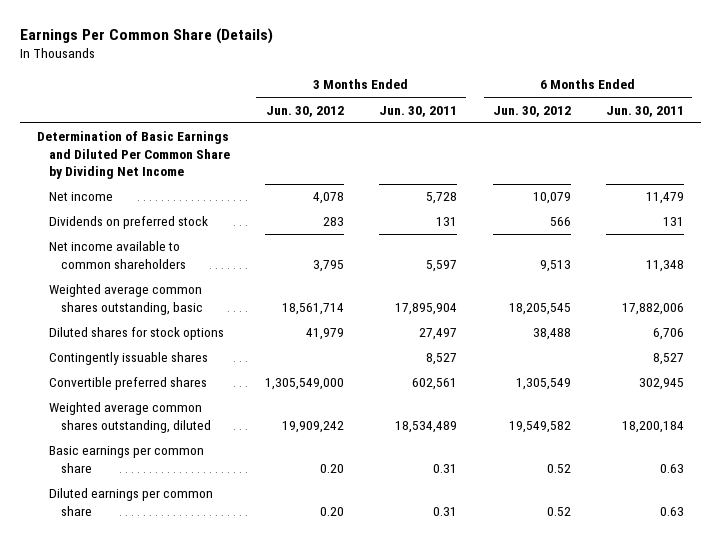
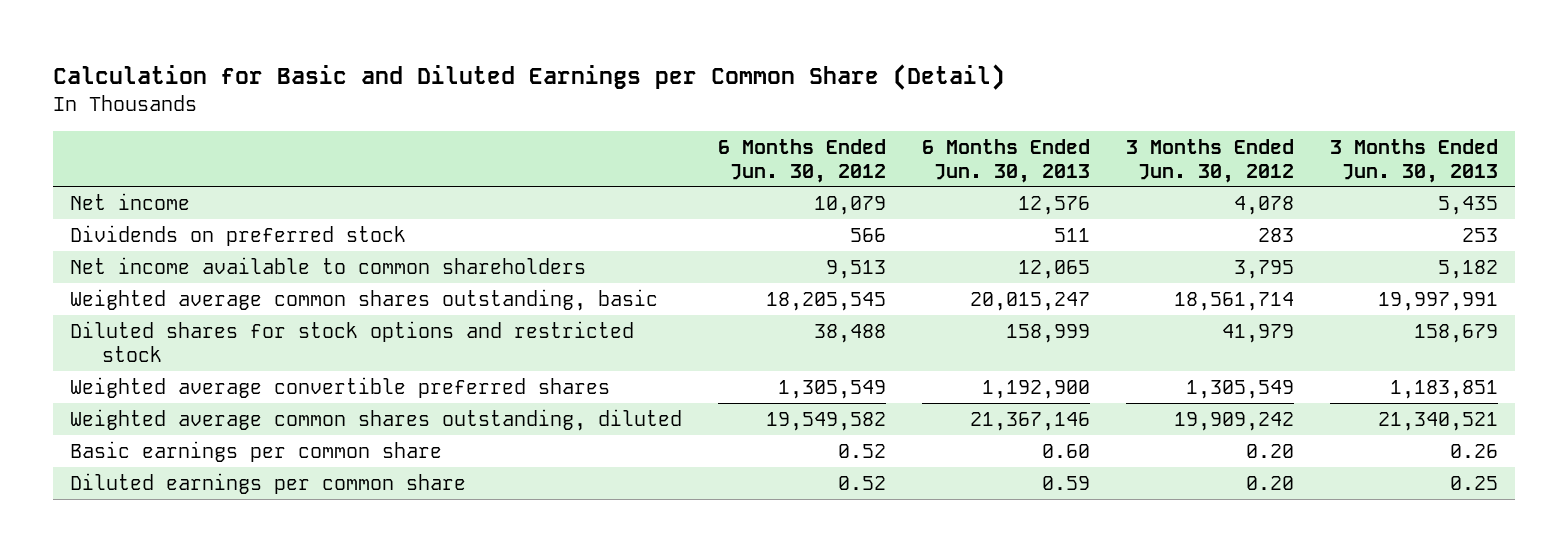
[19,28,273,45] Earnings Per Common Share (Details) -> [52,63,1005,90] Calculation for Basic and Diluted Earnings per Common Share (Detail)
[379,105,458,117] Jun. 30, 2011 -> none
[605,105,684,117] Jun. 30, 2011 -> none
none -> [921,138,1090,183] 6 Months Ended Jun. 30, 2013
none -> [1329,138,1498,183] 3 Months Ended Jun. 30, 2013
[37,131,231,180] Determination of Basic Earnings and Diluted Per Common Share by Dividing Net Income -> none
[49,352,209,366] Contingently issuable shares -> none
[49,327,225,341] Diluted shares for stock options -> [70,320,635,362] Diluted shares for stock options and restricted stock
[49,377,208,391] Convertible preferred shares -> [70,376,611,398] Weighted average convertible preferred shares
[265,378,345,391] 1,305,549,000 -> [1185,379,1294,399] 1,305,549

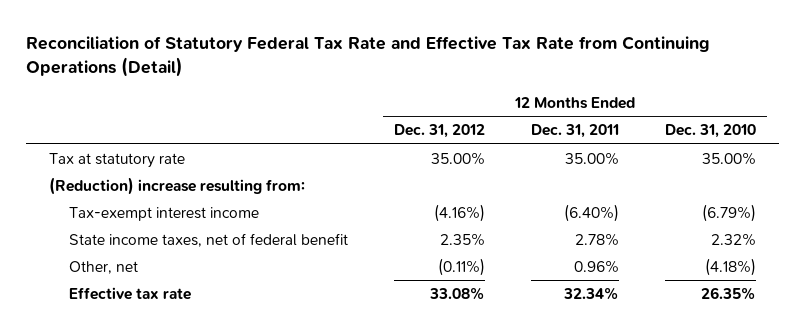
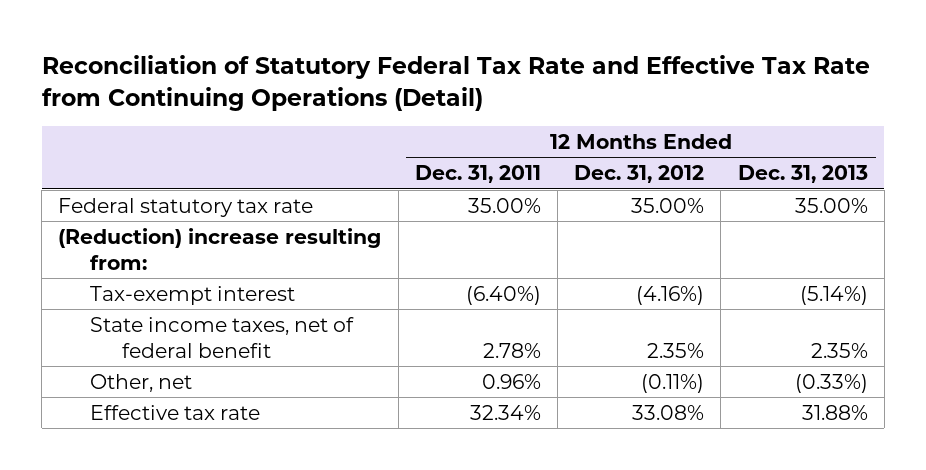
[664,124,756,139] Dec. 31, 2010 -> none
none -> [737,165,868,184] Dec. 31, 2013
[48,152,185,168] Tax at statutory rate -> [58,197,314,217] Federal statutory tax rate
[69,206,260,221] Tax-exempt interest income -> [90,285,296,305] Tax-exempt interest

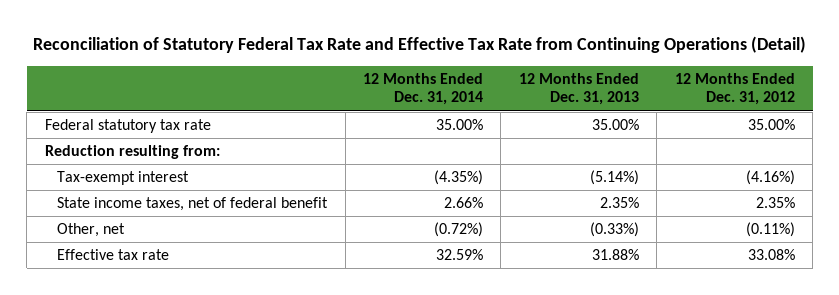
[414,165,541,184] Dec. 31, 2011 -> none
none -> [363,72,484,106] 12 Months Ended Dec. 31, 2014
[58,227,382,270] (Reduction) increase resulting from: -> [44,145,220,160] Reduction resulting from:

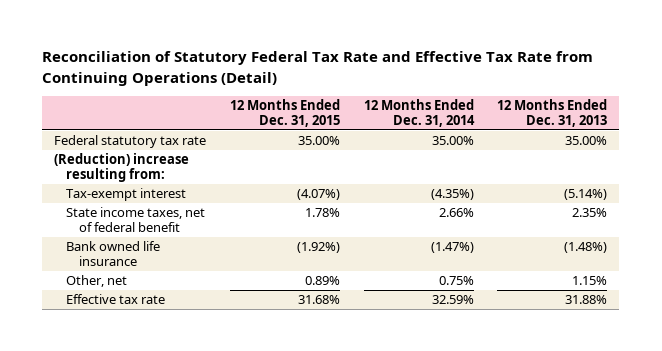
[674,72,795,106] 12 Months Ended Dec. 31, 2012 -> none
none -> [229,98,340,127] 12 Months Ended Dec. 31, 2015
[44,145,220,160] Reduction resulting from: -> [54,153,190,183] (Reduction) increase resulting from:
none -> [66,241,161,267] Bank owned life insurance
[434,222,484,238] (0.72%) -> [438,276,474,286] 0.75%
[589,222,639,238] (0.33%) -> [572,276,608,286] 1.15%

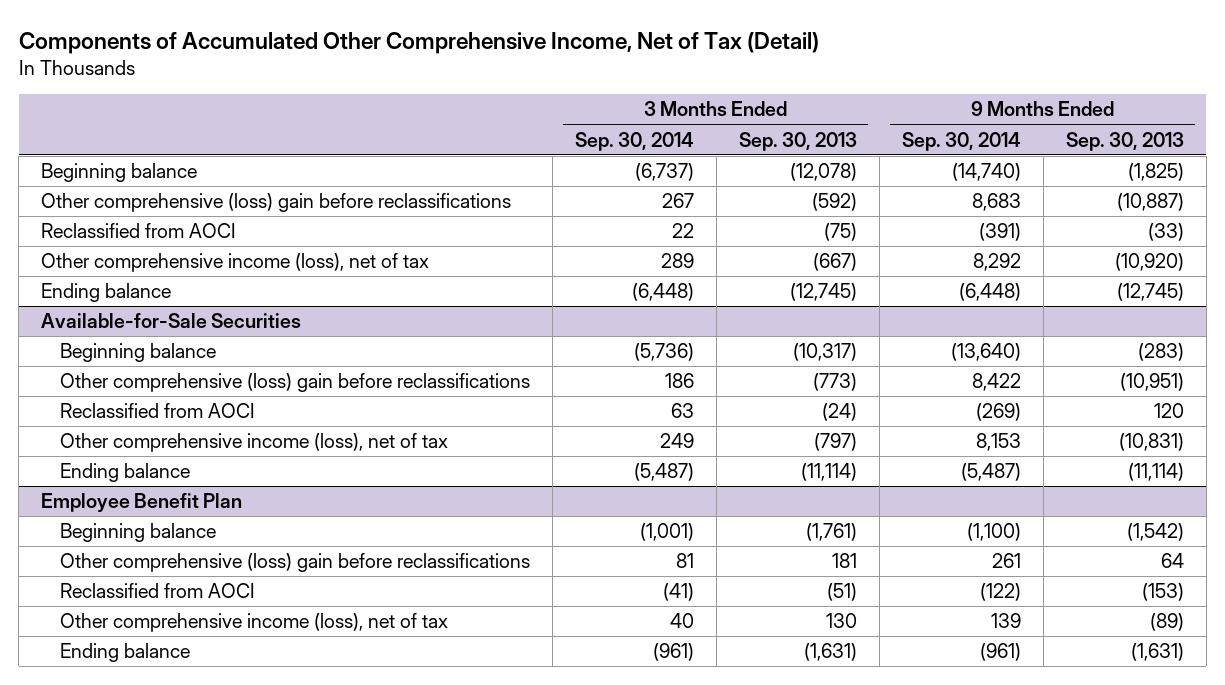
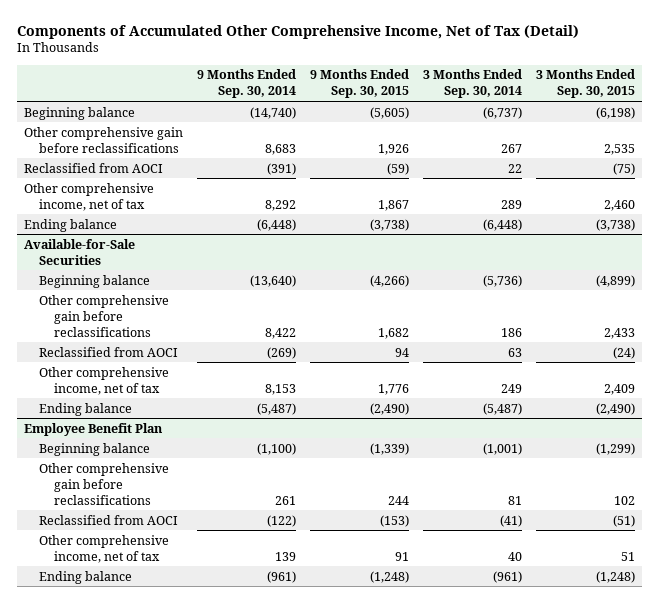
[738,131,857,151] Sep. 30, 2013 -> none
[1065,131,1184,151] Sep. 30, 2013 -> none
none -> [310,69,410,99] 9 Months Ended Sep. 30, 2015
none -> [536,69,636,99] 3 Months Ended Sep. 30, 2015
[41,193,512,213] Other comprehensive (loss) gain before reclassifications -> [23,126,183,153] Other comprehensive gain before reclassifications
[41,253,430,273] Other comprehensive income (loss), net of tax -> [23,182,154,211] Other comprehensive income, net of tax
[59,373,530,393] Other comprehensive (loss) gain before reclassifications -> [38,294,169,337] Other comprehensive gain before reclassifications
[59,433,448,453] Other comprehensive income (loss), net of tax -> [38,366,169,395] Other comprehensive income, net of tax
[59,553,530,573] Other comprehensive (loss) gain before reclassifications -> [38,462,169,505] Other comprehensive gain before reclassifications
[59,613,448,633] Other comprehensive income (loss), net of tax -> [38,534,169,563] Other comprehensive income, net of tax

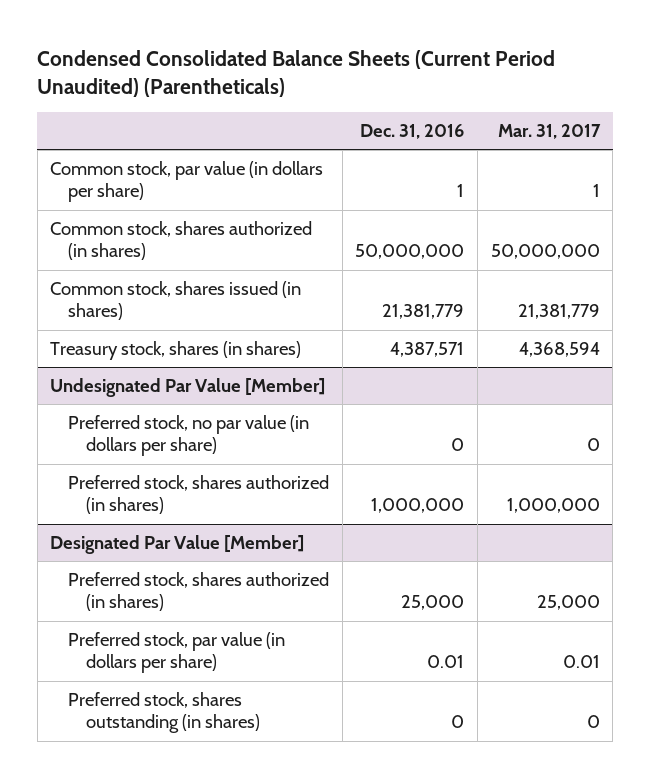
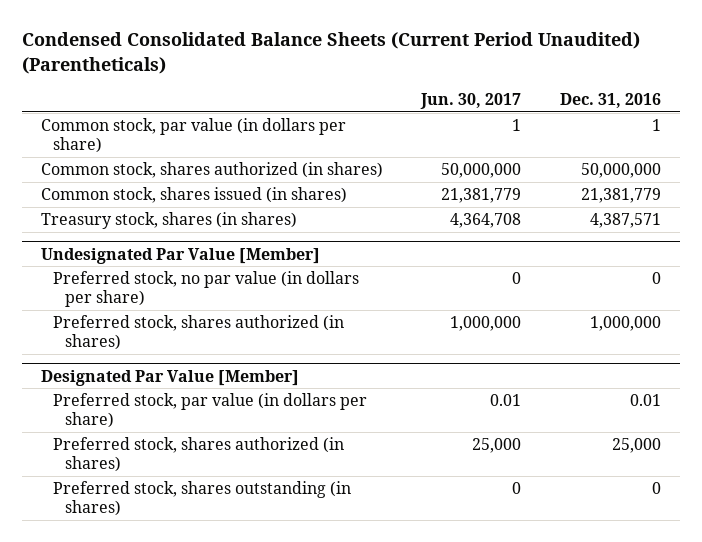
[497,124,601,140] Mar. 31, 2017 -> none
none -> [420,92,522,109] Jun. 30, 2017
[68,571,330,612] Preferred stock, shares authorized (in shares) -> [52,437,344,473] Preferred stock, shares authorized (in shares)

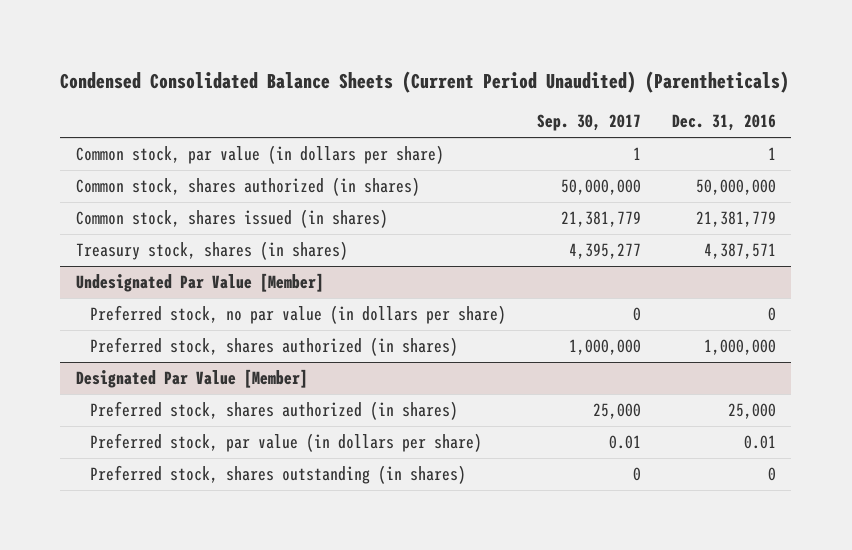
[420,92,522,109] Jun. 30, 2017 -> none
none -> [536,114,641,132] Sep. 30, 2017
[52,393,367,429] Preferred stock, par value (in dollars per share) -> [89,433,482,453] Preferred stock, par value (in dollars per share)

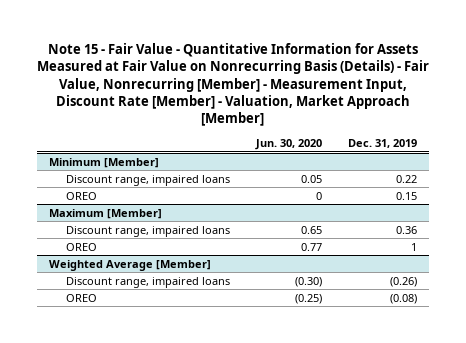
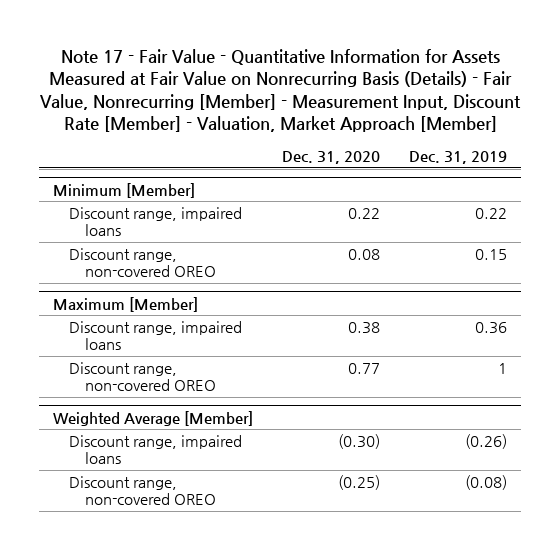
[37,43,430,127] Note 15 - Fair Value - Quantitative Information for Assets Measured at Fair Value on Nonrecurring Basis (Details) - Fair Value, Nonrecurring [Member] - Measurement Input, Discount Rate [Member] - Valuation, Market Approach [Member] -> [40,48,522,133] Note 17 - Fair Value - Quantitative Information for Assets Measured at Fair Value on Nonrecurring Basis (Details) - Fair Value, Nonrecurring [Member] - Measurement Input, Discount Rate [Member] - Valuation, Market Approach [Member]
[255,139,323,151] Jun. 30, 2020 -> none
none -> [282,150,381,164] Dec. 31, 2020
[66,191,98,200] OREO -> [69,247,216,278] Discount range, non-covered OREO
[66,242,98,251] OREO -> [69,361,216,392] Discount range, non-covered OREO
[66,293,98,302] OREO -> [69,475,216,506] Discount range, non-covered OREO

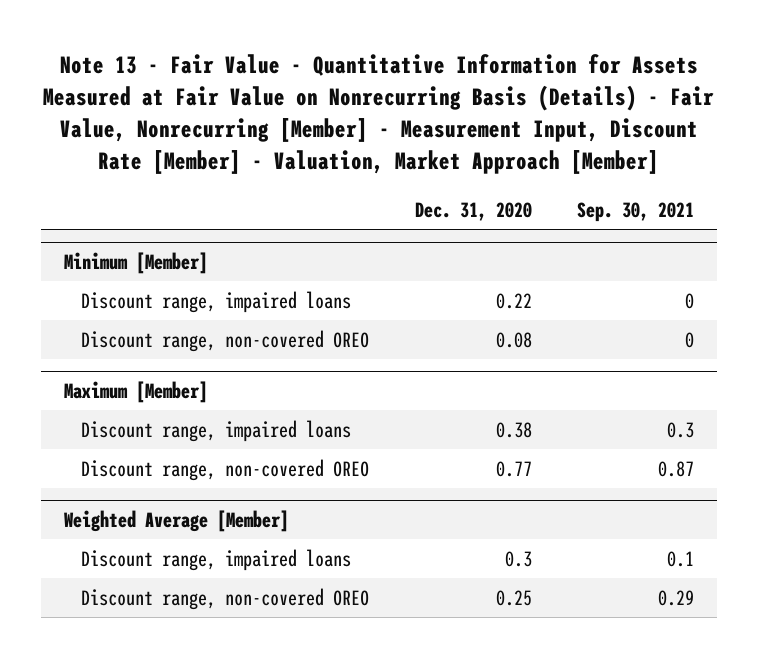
[40,48,522,133] Note 17 - Fair Value - Quantitative Information for Assets Measured at Fair Value on Nonrecurring Basis (Details) - Fair Value, Nonrecurring [Member] - Measurement Input, Discount Rate [Member] - Valuation, Market Approach [Member] -> [43,54,715,175] Note 13 - Fair Value - Quantitative Information for Assets Measured at Fair Value on Nonrecurring Basis (Details) - Fair Value, Nonrecurring [Member] - Measurement Input, Discount Rate [Member] - Valuation, Market Approach [Member]
[408,150,507,164] Dec. 31, 2019 -> none
none -> [577,201,695,222] Sep. 30, 2021
[338,433,381,449] (0.30) -> [504,550,532,567] 0.3
[338,474,381,490] (0.25) -> [495,589,532,606] 0.25

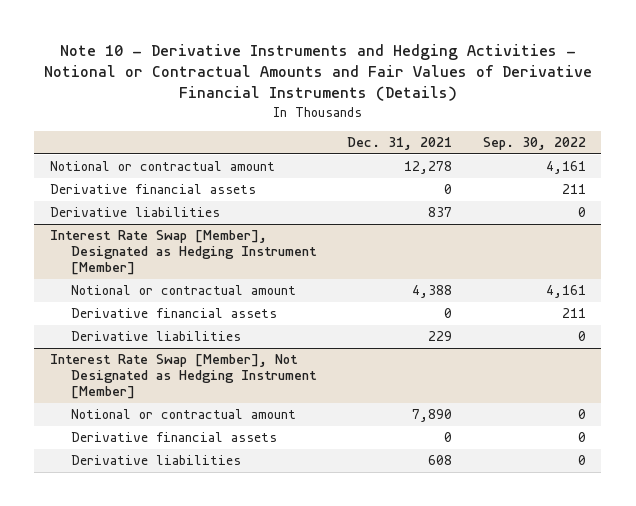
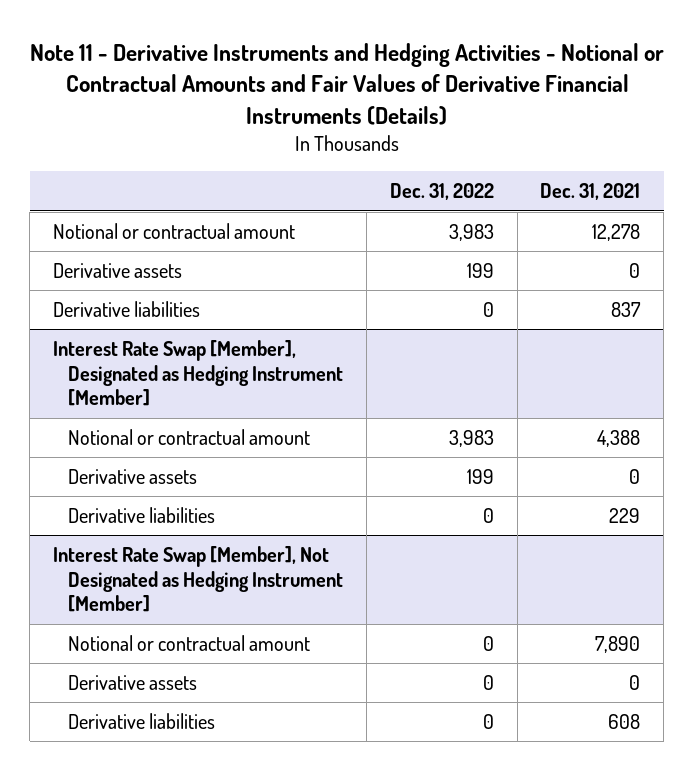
[43,43,592,102] Note 10 - Derivative Instruments and Hedging Activities - Notional or Contractual Amounts and Fair Values of Derivative Financial Instruments (Details) -> [29,42,664,125] Note 11 - Derivative Instruments and Hedging Activities - Notional or Contractual Amounts and Fair Values of Derivative Financial Instruments (Details)
[482,136,586,150] Sep. 30, 2022 -> none
none -> [389,183,494,201] Dec. 31, 2022
[49,184,256,195] Derivative financial assets -> [52,263,182,279] Derivative assets
[70,308,277,319] Derivative financial assets -> [67,469,197,485] Derivative assets
[70,432,277,443] Derivative financial assets -> [67,675,197,691] Derivative assets

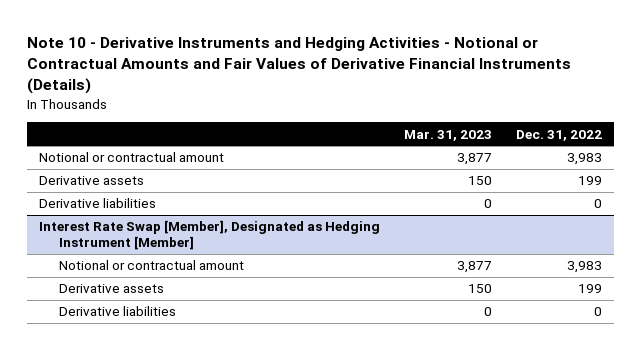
[29,42,664,125] Note 11 - Derivative Instruments and Hedging Activities - Notional or Contractual Amounts and Fair Values of Derivative Financial Instruments (Details) -> [27,37,572,95] Note 10 - Derivative Instruments and Hedging Activities - Notional or Contractual Amounts and Fair Values of Derivative Financial Instruments (Details)
[540,183,641,201] Dec. 31, 2021 -> none
none -> [403,129,492,141] Mar. 31, 2023
[52,546,343,613] Interest Rate Swap [Member], Not Designated as Hedging Instrument [Member] -> none
[67,635,310,652] Notional or contractual amount -> none
[67,675,197,691] Derivative assets -> none
[67,713,215,730] Derivative liabilities -> none

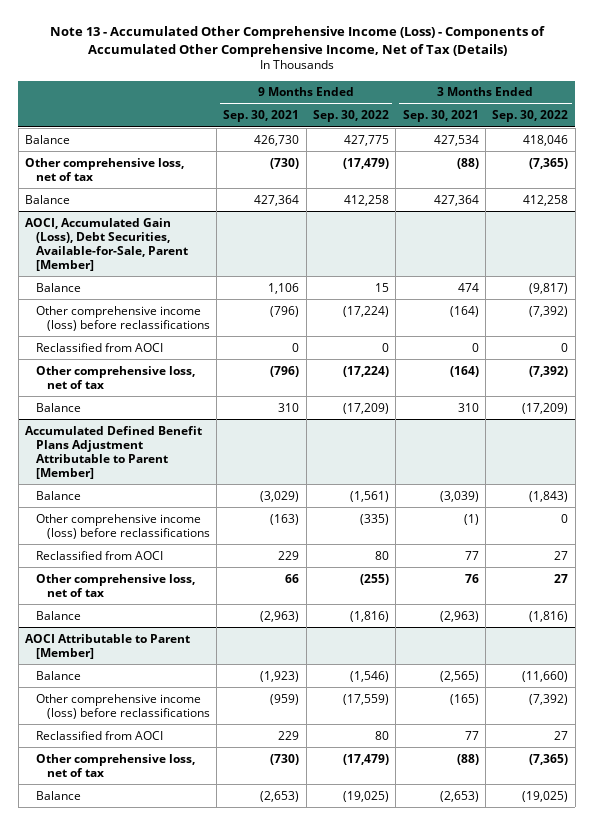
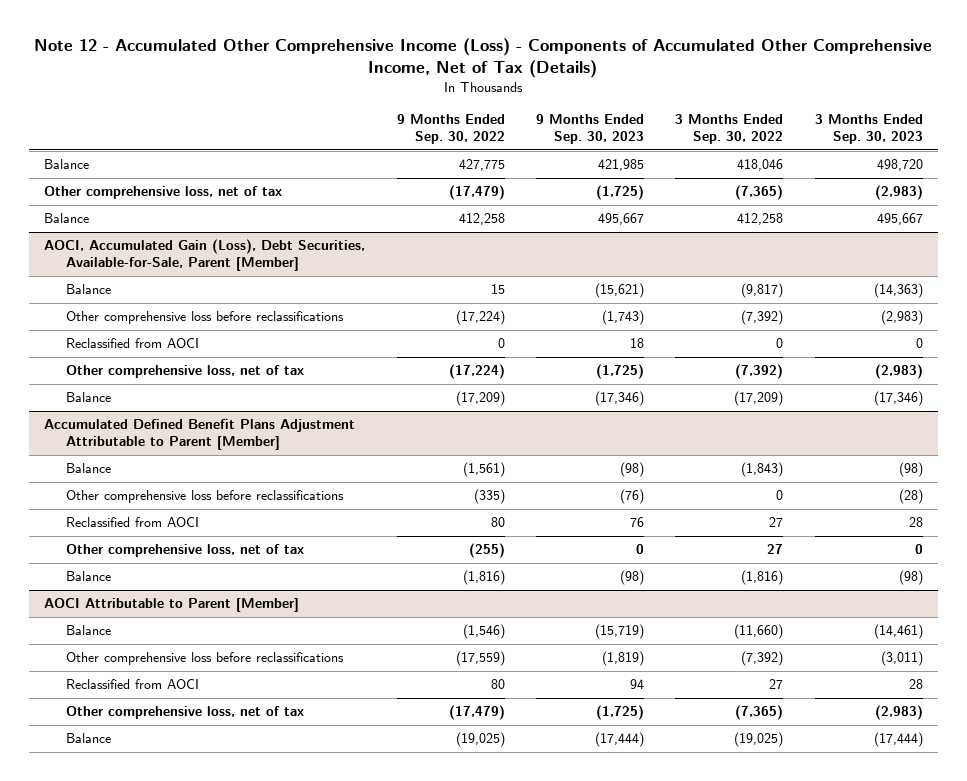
[49,26,545,57] Note 13 - Accumulated Other Comprehensive Income (Loss) - Components of Accumulated Other Comprehensive Income, Net of Tax (Details) -> [34,37,933,78] Note 12 - Accumulated Other Comprehensive Income (Loss) - Components of Accumulated Other Comprehensive Income, Net of Tax (Details)
[223,110,300,123] Sep. 30, 2021 -> none
[402,110,479,123] Sep. 30, 2021 -> none
none -> [535,114,644,145] 9 Months Ended Sep. 30, 2023
none -> [814,114,923,145] 3 Months Ended Sep. 30, 2023
[35,305,210,331] Other comprehensive income (loss) before reclassifications -> [65,311,344,325] Other comprehensive loss before reclassifications
[35,513,210,539] Other comprehensive income (loss) before reclassifications -> [65,490,344,504] Other comprehensive loss before reclassifications
[35,693,210,719] Other comprehensive income (loss) before reclassifications -> [65,652,344,666] Other comprehensive loss before reclassifications

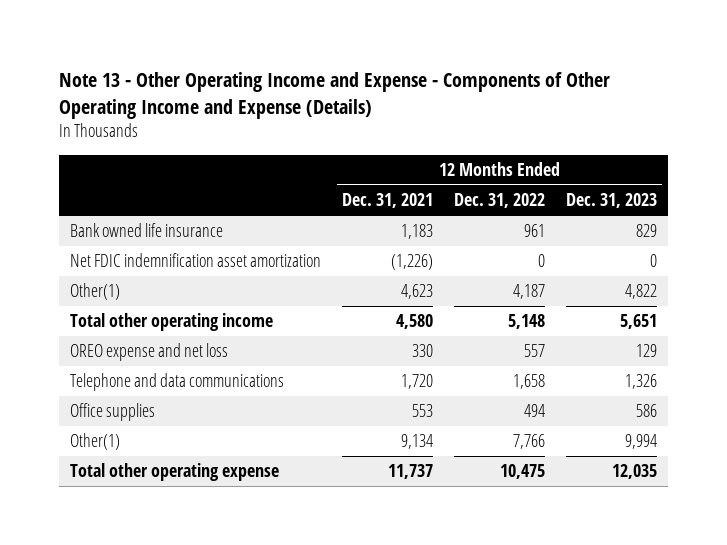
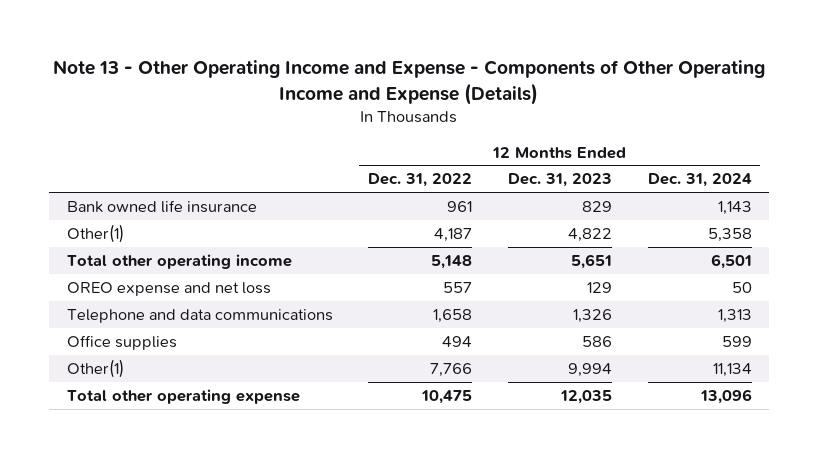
[341,193,433,209] Dec. 31, 2021 -> none
none -> [647,173,752,188] Dec. 31, 2024
[69,253,321,268] Net FDIC indemnification asset amortization -> none

